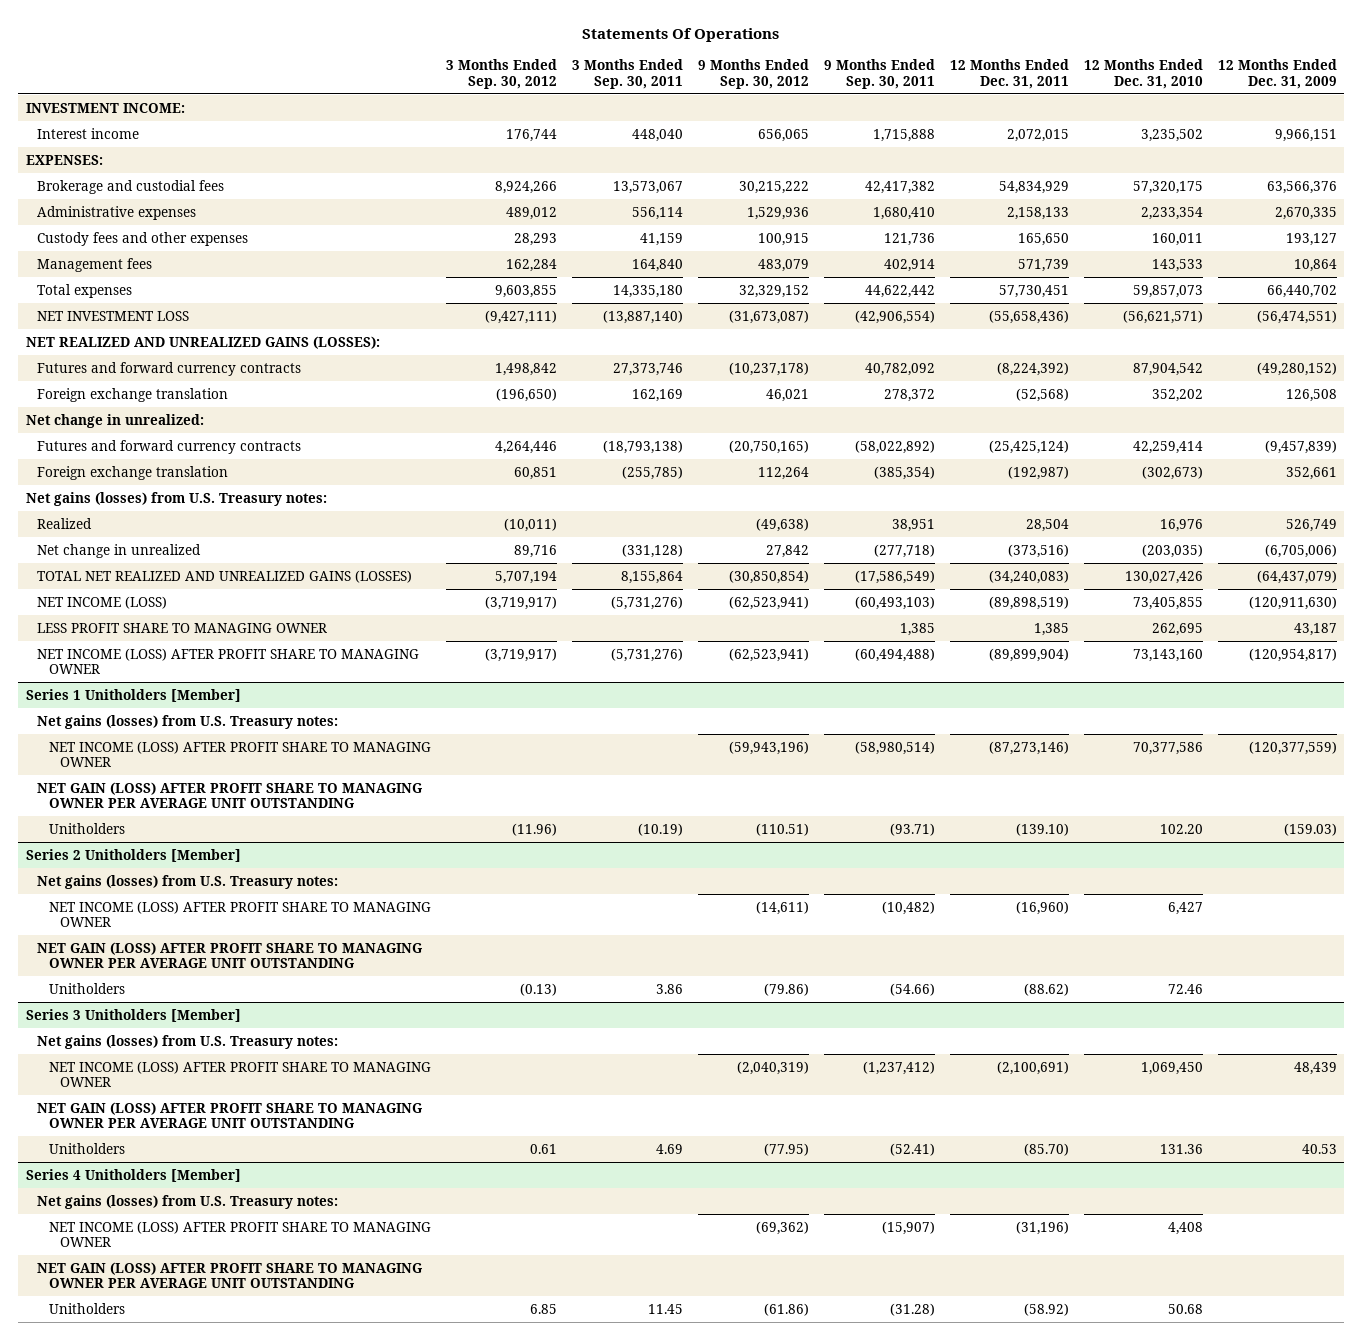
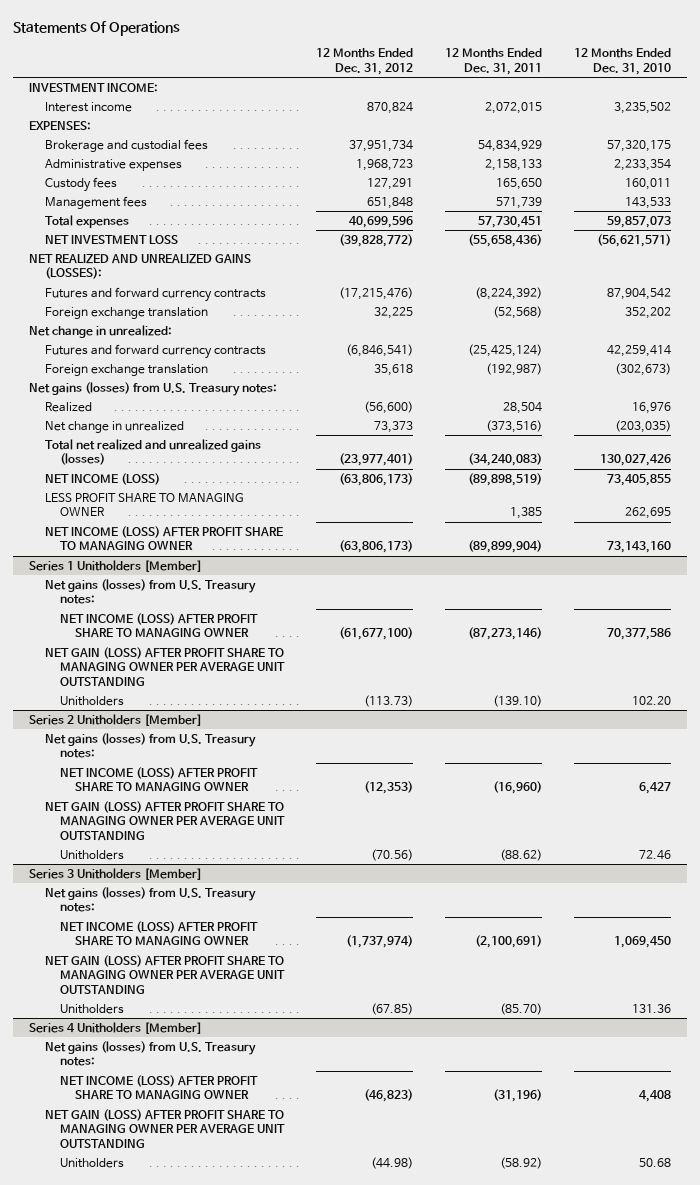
[445,58,557,89] 3 Months Ended Sep. 30, 2012 -> none
[571,58,683,89] 3 Months Ended Sep. 30, 2011 -> none
[697,58,809,89] 9 Months Ended Sep. 30, 2012 -> none
[823,58,935,89] 9 Months Ended Sep. 30, 2011 -> none
[1217,58,1337,89] 12 Months Ended Dec. 31, 2009 -> none
none -> [316,48,414,76] 12 Months Ended Dec. 31, 2012
[37,231,249,246] Custody fees and other expenses -> [44,176,117,192] Custody fees
[37,569,413,583] TOTAL NET REALIZED AND UNREALIZED GAINS (LOSSES) -> [44,438,261,466] Total net realized and unrealized gains (losses)

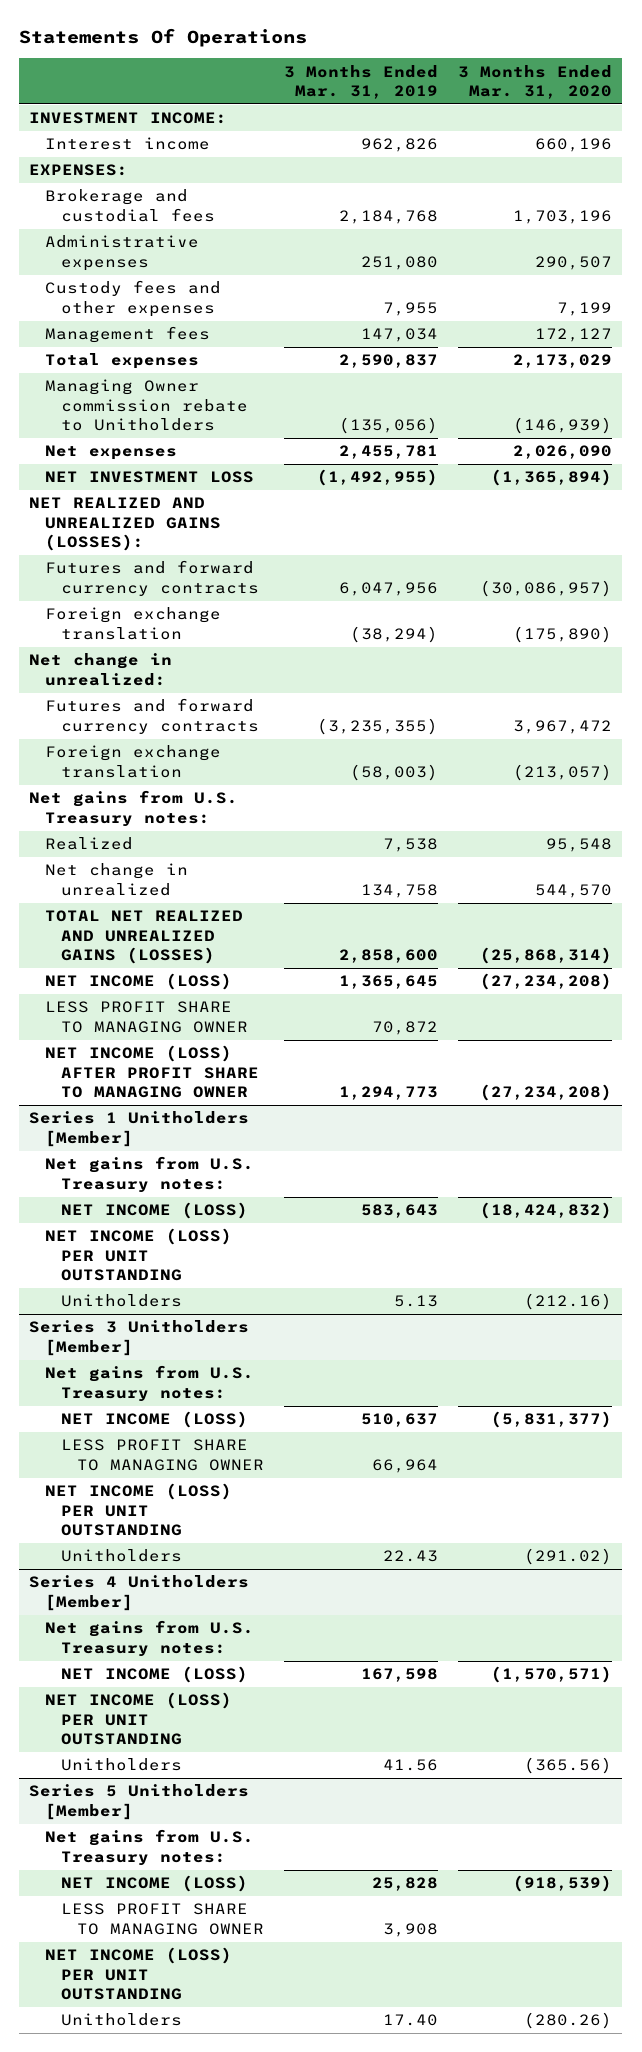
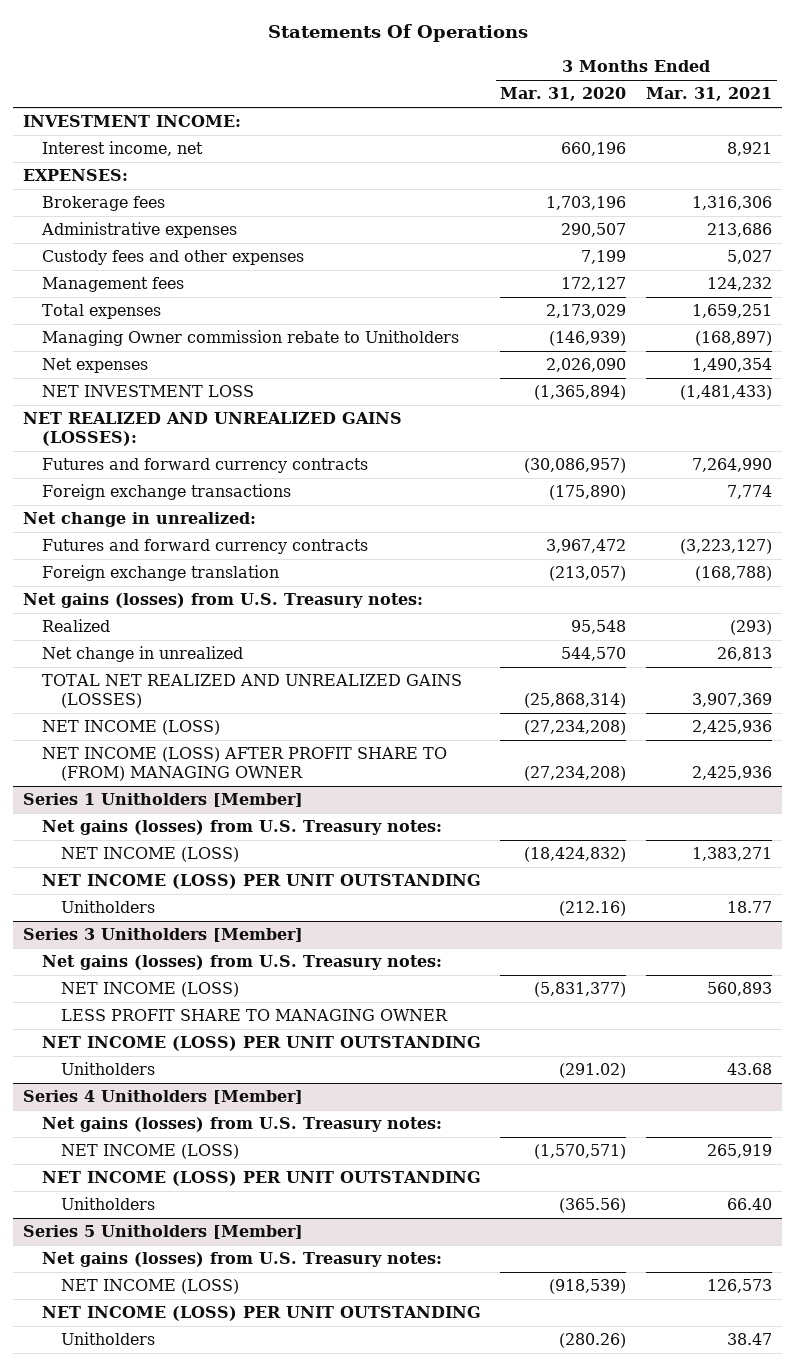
[284,64,439,99] 3 Months Ended Mar. 31, 2019 -> none
none -> [645,87,772,102] Mar. 31, 2021
[45,137,211,151] Interest income -> [42,141,204,157] Interest income, net
[45,189,216,222] Brokerage and custodial fees -> [42,196,166,212] Brokerage fees
[45,607,222,640] Foreign exchange translation -> [42,484,292,501] Foreign exchange transactions
[29,790,239,827] Net gains from U.S. Treasury notes: -> [23,593,424,609] Net gains (losses) from U.S. Treasury notes:
[45,1001,249,1033] LESS PROFIT SHARE TO MANAGING OWNER -> none
[45,1045,260,1099] NET INCOME (LOSS) AFTER PROFIT SHARE TO MANAGING OWNER -> [42,747,448,781] NET INCOME (LOSS) AFTER PROFIT SHARE TO (FROM) MANAGING OWNER
[45,1156,255,1193] Net gains from U.S. Treasury notes: -> [42,820,443,836] Net gains (losses) from U.S. Treasury notes:
[45,1365,255,1402] Net gains from U.S. Treasury notes: -> [42,955,443,971] Net gains (losses) from U.S. Treasury notes:
[45,1620,255,1657] Net gains from U.S. Treasury notes: -> [42,1117,443,1133] Net gains (losses) from U.S. Treasury notes:
[45,1829,255,1866] Net gains from U.S. Treasury notes: -> [42,1252,443,1268] Net gains (losses) from U.S. Treasury notes:
[61,1903,264,1935] LESS PROFIT SHARE TO MANAGING OWNER -> none

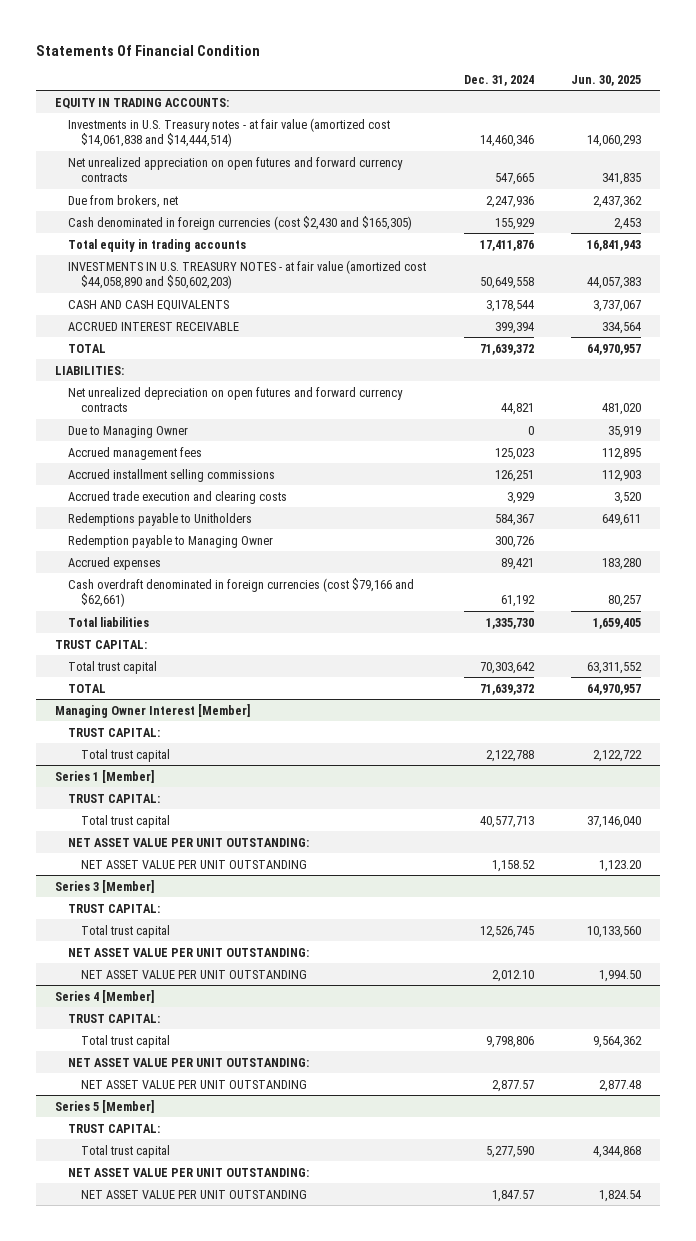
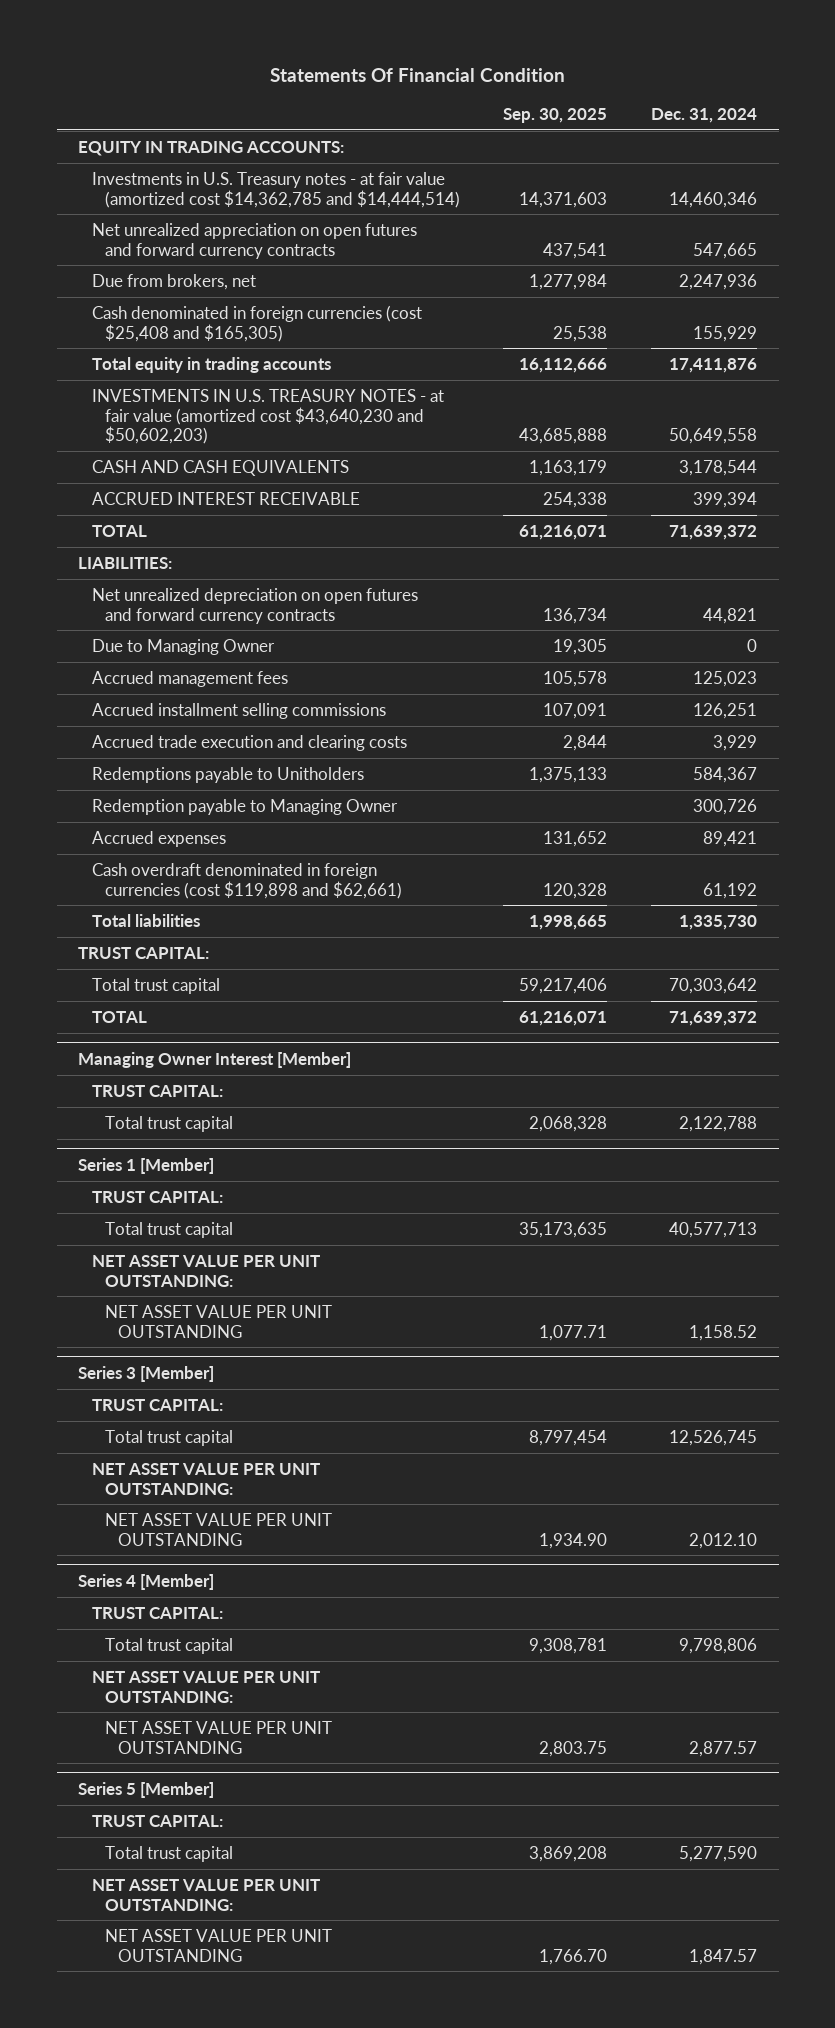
[571,74,642,86] Jun. 30, 2025 -> none
none -> [503,107,608,123] Sep. 30, 2025
[68,117,391,148] Investments in U.S. Treasury notes - at fair value (amortized cost $14,061,838 and $14,444,514) -> [91,171,460,208] Investments in U.S. Treasury notes - at fair value (amortized cost $14,362,785 and $14,444,514)
[68,215,413,230] Cash denominated in foreign currencies (cost $2,430 and $165,305) -> [91,304,422,342] Cash denominated in foreign currencies (cost $25,408 and $165,305)
[68,259,427,290] INVESTMENTS IN U.S. TREASURY NOTES - at fair value (amortized cost $44,058,890 and $50,602,203) -> [91,388,444,445] INVESTMENTS IN U.S. TREASURY NOTES - at fair value (amortized cost $43,640,230 and $50,602,203)
[68,577,415,608] Cash overdraft denominated in foreign currencies (cost $79,166 and $62,661) -> [91,862,402,899] Cash overdraft denominated in foreign currencies (cost $119,898 and $62,661)

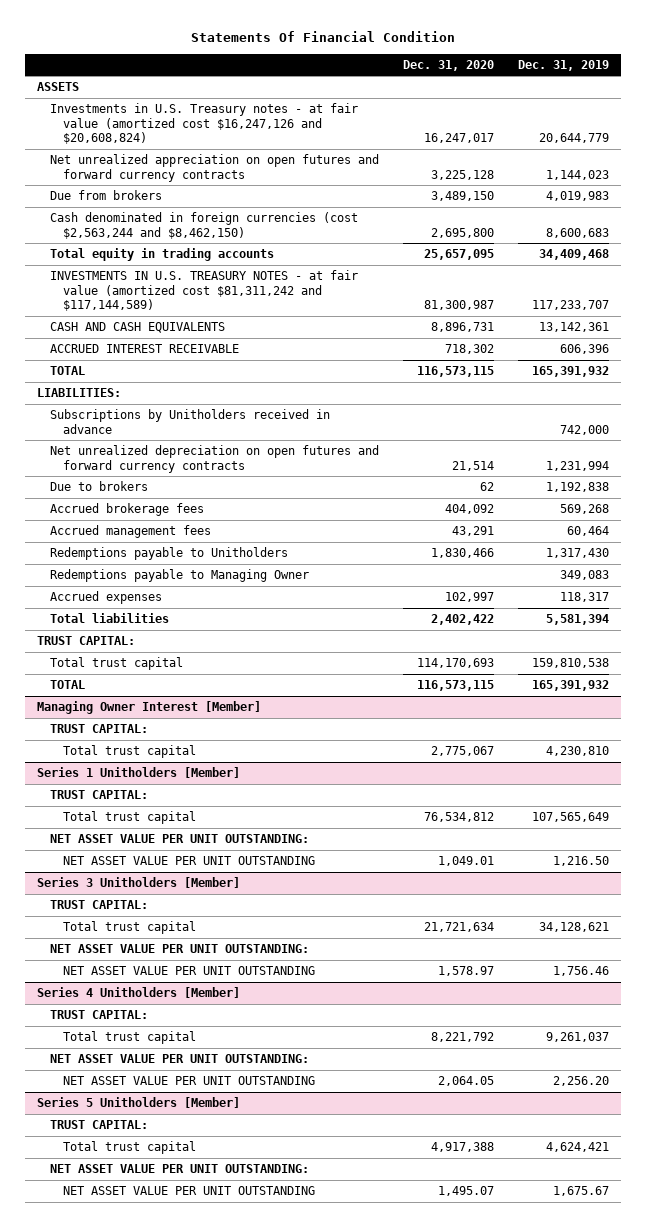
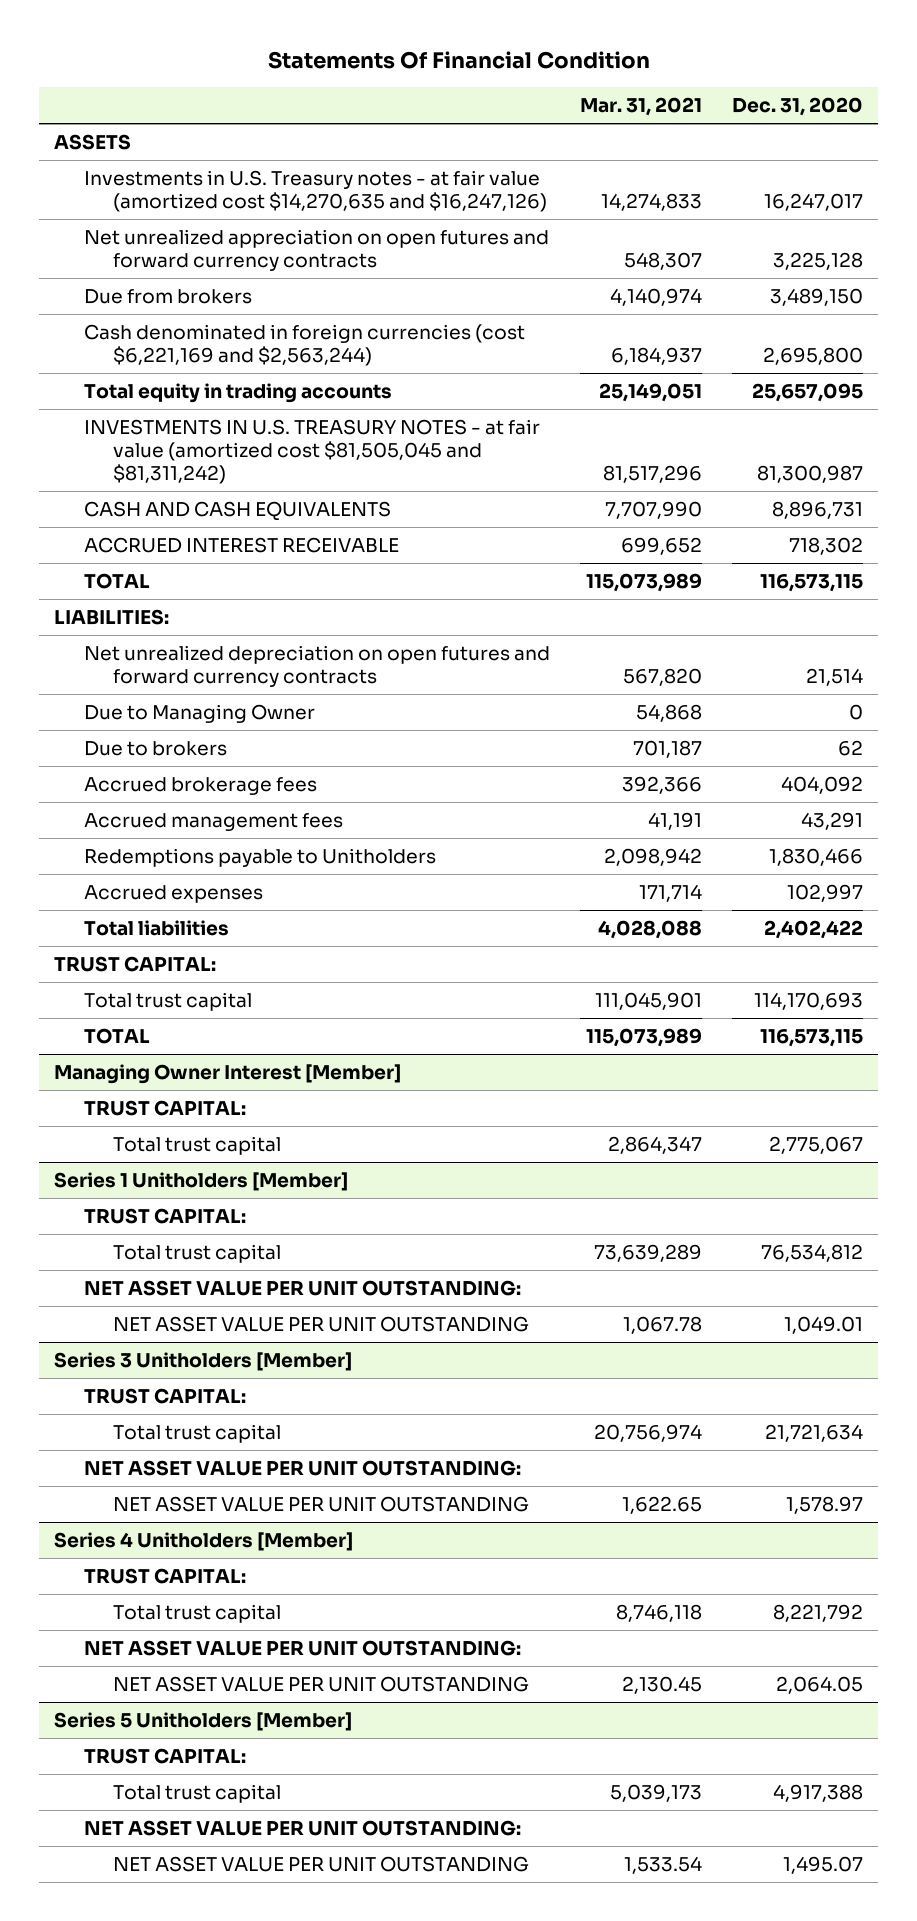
[517,59,609,71] Dec. 31, 2019 -> none
none -> [579,97,702,117] Mar. 31, 2021
[49,103,358,145] Investments in U.S. Treasury notes - at fair value (amortized cost $16,247,126 and $20,608,824) -> [83,169,547,212] Investments in U.S. Treasury notes - at fair value (amortized cost $14,270,635 and $16,247,126)
[49,212,358,239] Cash denominated in foreign currencies (cost $2,563,244 and $8,462,150) -> [83,323,525,366] Cash denominated in foreign currencies (cost $6,221,169 and $2,563,244)
[49,270,358,312] INVESTMENTS IN U.S. TREASURY NOTES - at fair value (amortized cost $81,311,242 and $117,144,589) -> [83,418,540,485] INVESTMENTS IN U.S. TREASURY NOTES - at fair value (amortized cost $81,505,045 and $81,311,242)
[49,409,330,434] Subscriptions by Unitholders received in advance -> none
none -> [83,703,315,723] Due to Managing Owner
[49,569,309,583] Redemptions payable to Managing Owner -> none

